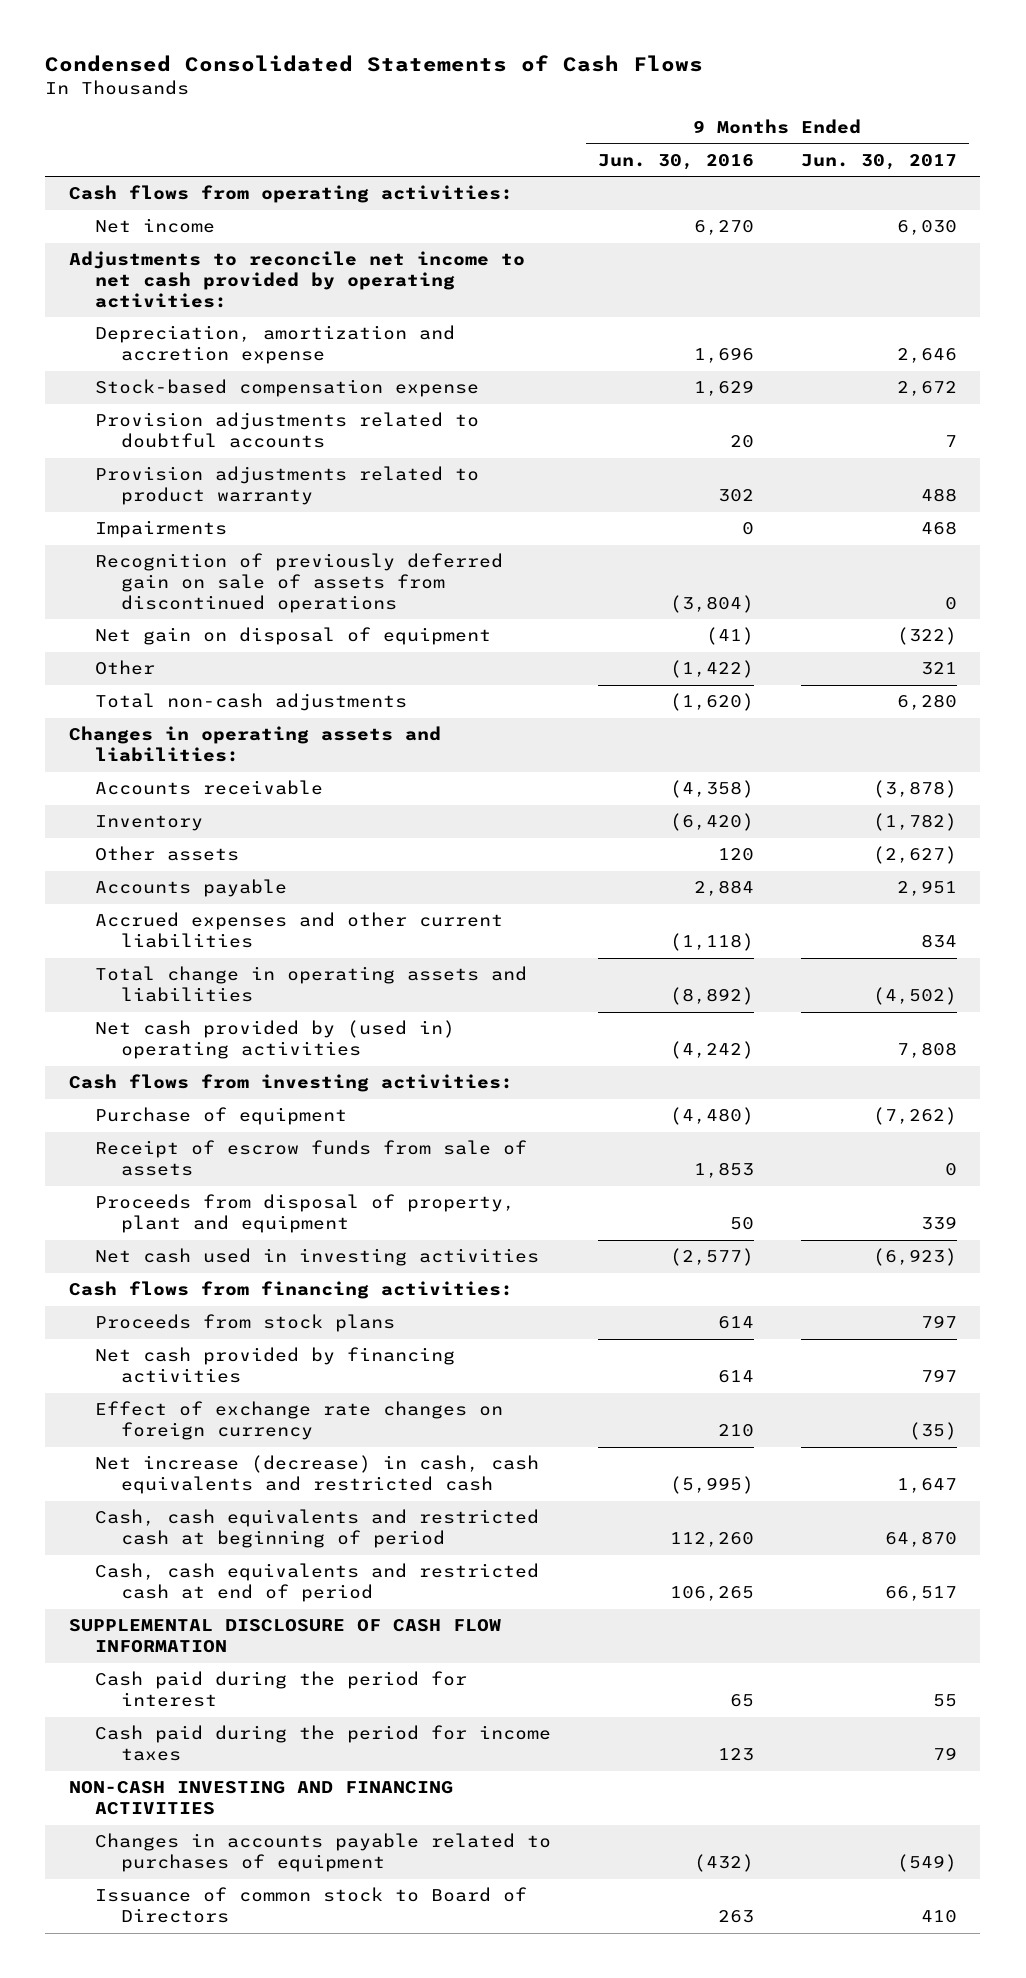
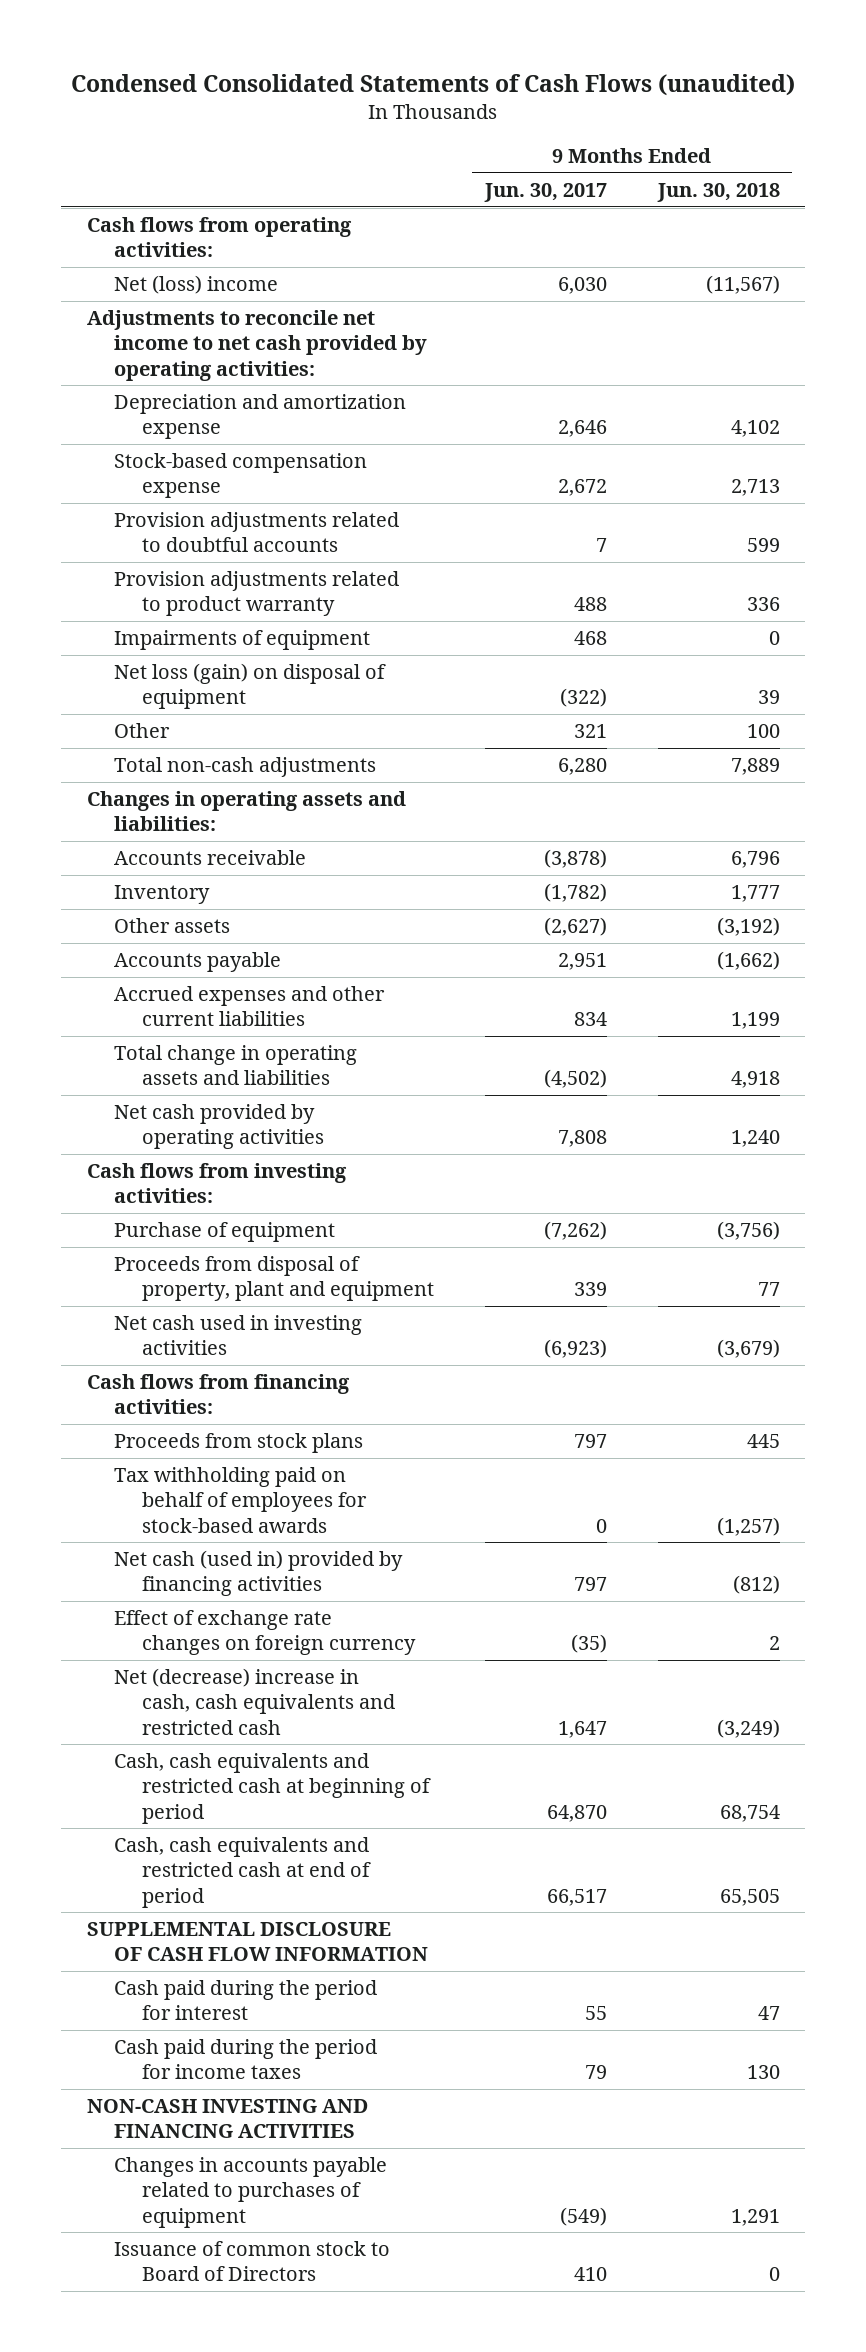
[45,55,704,73] Condensed Consolidated Statements of Cash Flows -> [71,74,796,97] Condensed Consolidated Statements of Cash Flows (unaudited)
[597,153,754,170] Jun. 30, 2016 -> none
none -> [656,182,780,202] Jun. 30, 2018
[95,218,216,234] Net income -> [114,275,279,295] Net (loss) income
[95,325,456,365] Depreciation, amortization and accretion expense -> [114,394,407,440] Depreciation and amortization expense
[95,553,504,613] Recognition of previously deferred gain on sale of assets from discontinued operations -> none
[95,520,228,539] Impairments -> [114,630,371,651] Impairments of equipment
[95,627,492,646] Net gain on disposal of equipment -> [114,663,387,710] Net loss (gain) on disposal of equipment
[95,1020,456,1060] Net cash provided by (used in) operating activities -> [114,1104,324,1150] Net cash provided by operating activities
[95,1140,528,1177] Receipt of escrow funds from sale of assets -> none
none -> [114,1467,367,1533] Tax withholding paid on behalf of employees for stock-based awards
[95,1347,456,1384] Net cash provided by financing activities -> [114,1550,404,1597] Net cash (used in) provided by financing activities
[95,1455,540,1495] Net increase (decrease) in cash, cash equivalents and restricted cash -> [114,1668,395,1735] Net (decrease) increase in cash, cash equivalents and restricted cash

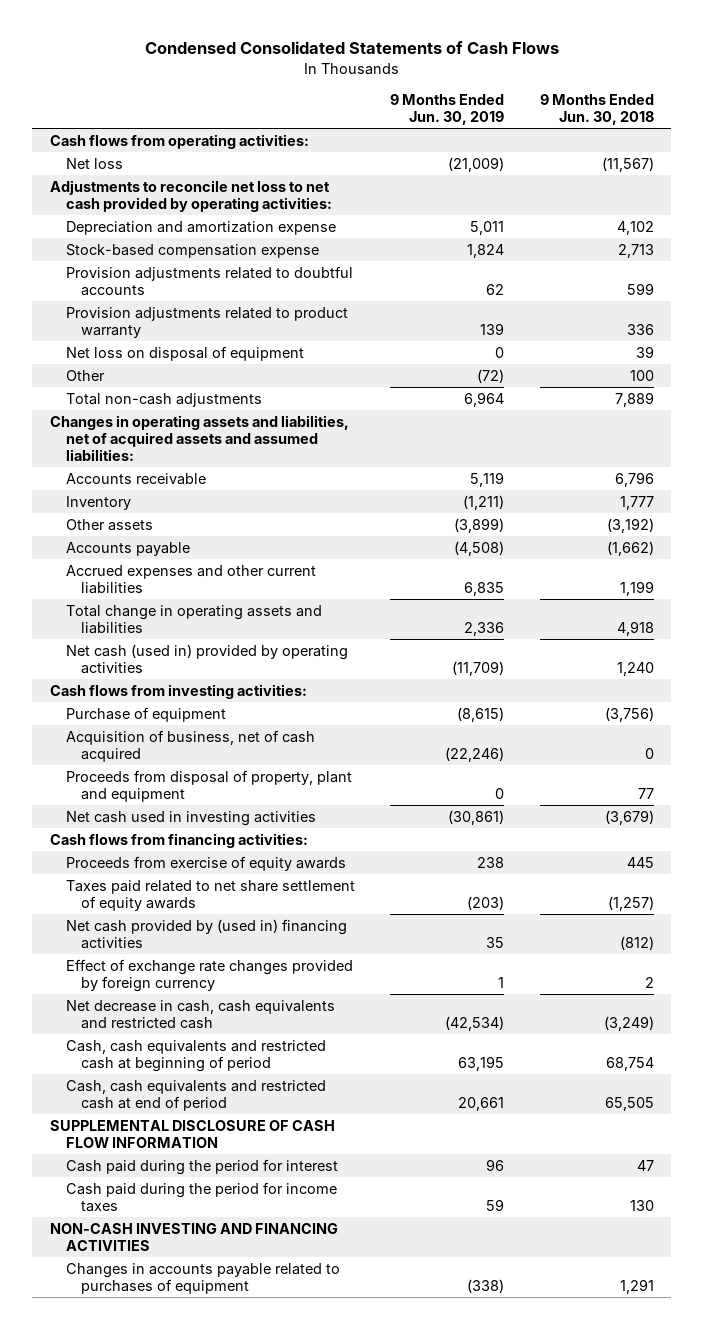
[71,74,796,97] Condensed Consolidated Statements of Cash Flows (unaudited) -> [144,41,559,55] Condensed Consolidated Statements of Cash Flows
[483,182,607,202] Jun. 30, 2017 -> none
none -> [390,93,505,126] 9 Months Ended Jun. 30, 2019
[114,275,279,295] Net (loss) income -> [65,157,123,169] Net loss
[86,310,428,381] Adjustments to reconcile net income to net cash provided by operating activities: -> [49,179,332,212] Adjustments to reconcile net loss to net cash provided by operating activities:
[114,630,371,651] Impairments of equipment -> none
[114,663,387,710] Net loss (gain) on disposal of equipment -> [65,345,304,361] Net loss on disposal of equipment
[86,791,406,832] Changes in operating assets and liabilities: -> [49,414,349,462] Changes in operating assets and liabilities, net of acquired assets and assumed liabilities:
[114,1104,324,1150] Net cash provided by operating activities -> [65,643,348,674] Net cash (used in) provided by operating activities
none -> [65,729,315,762] Acquisition of business, net of cash acquired
[114,1433,364,1454] Proceeds from stock plans -> [65,855,346,871] Proceeds from exercise of equity awards
[114,1467,367,1533] Tax withholding paid on behalf of employees for stock-based awards -> [65,879,355,911] Taxes paid related to net share settlement of equity awards
[114,1550,404,1597] Net cash (used in) provided by financing activities -> [65,918,347,949] Net cash provided by (used in) financing activities
[114,1610,416,1656] Effect of exchange rate changes on foreign currency -> [65,958,353,992] Effect of exchange rate changes provided by foreign currency
[114,1668,395,1735] Net (decrease) increase in cash, cash equivalents and restricted cash -> [65,999,335,1029] Net decrease in cash, cash equivalents and restricted cash
[114,2241,391,2282] Issuance of common stock to Board of Directors -> none

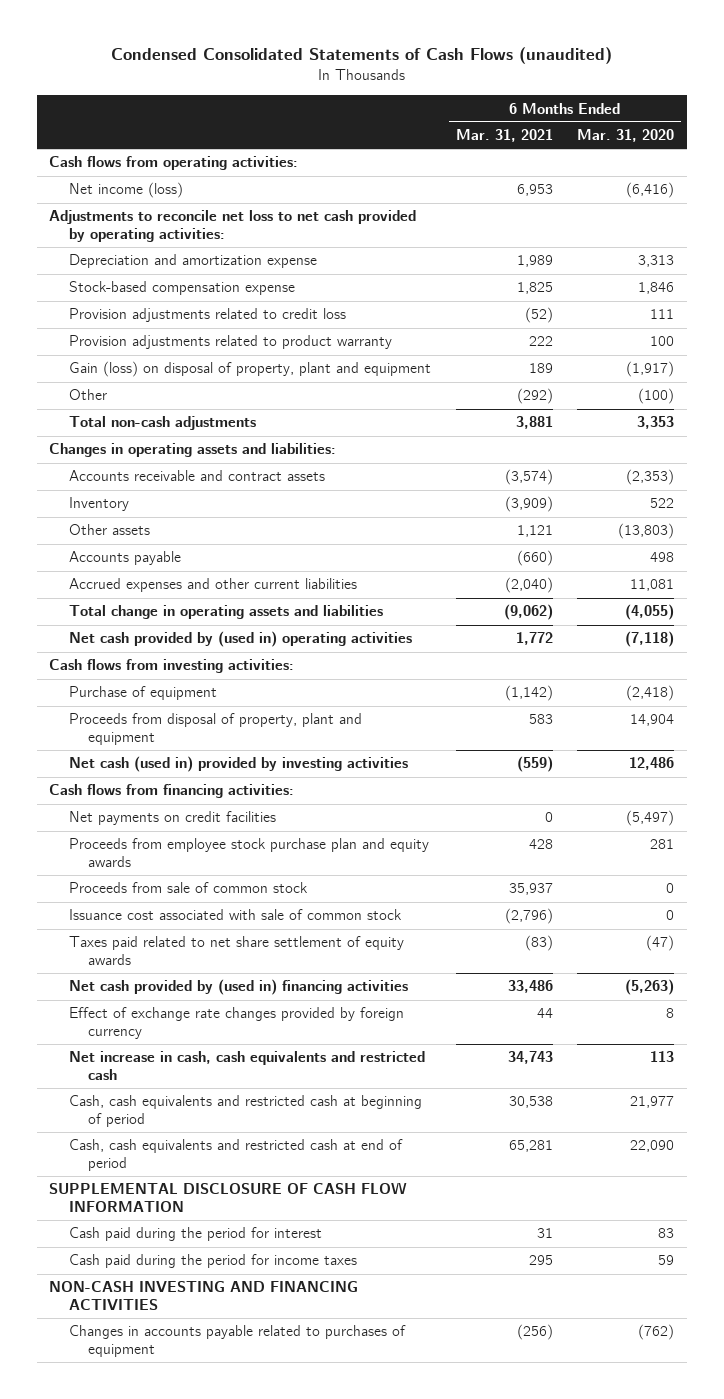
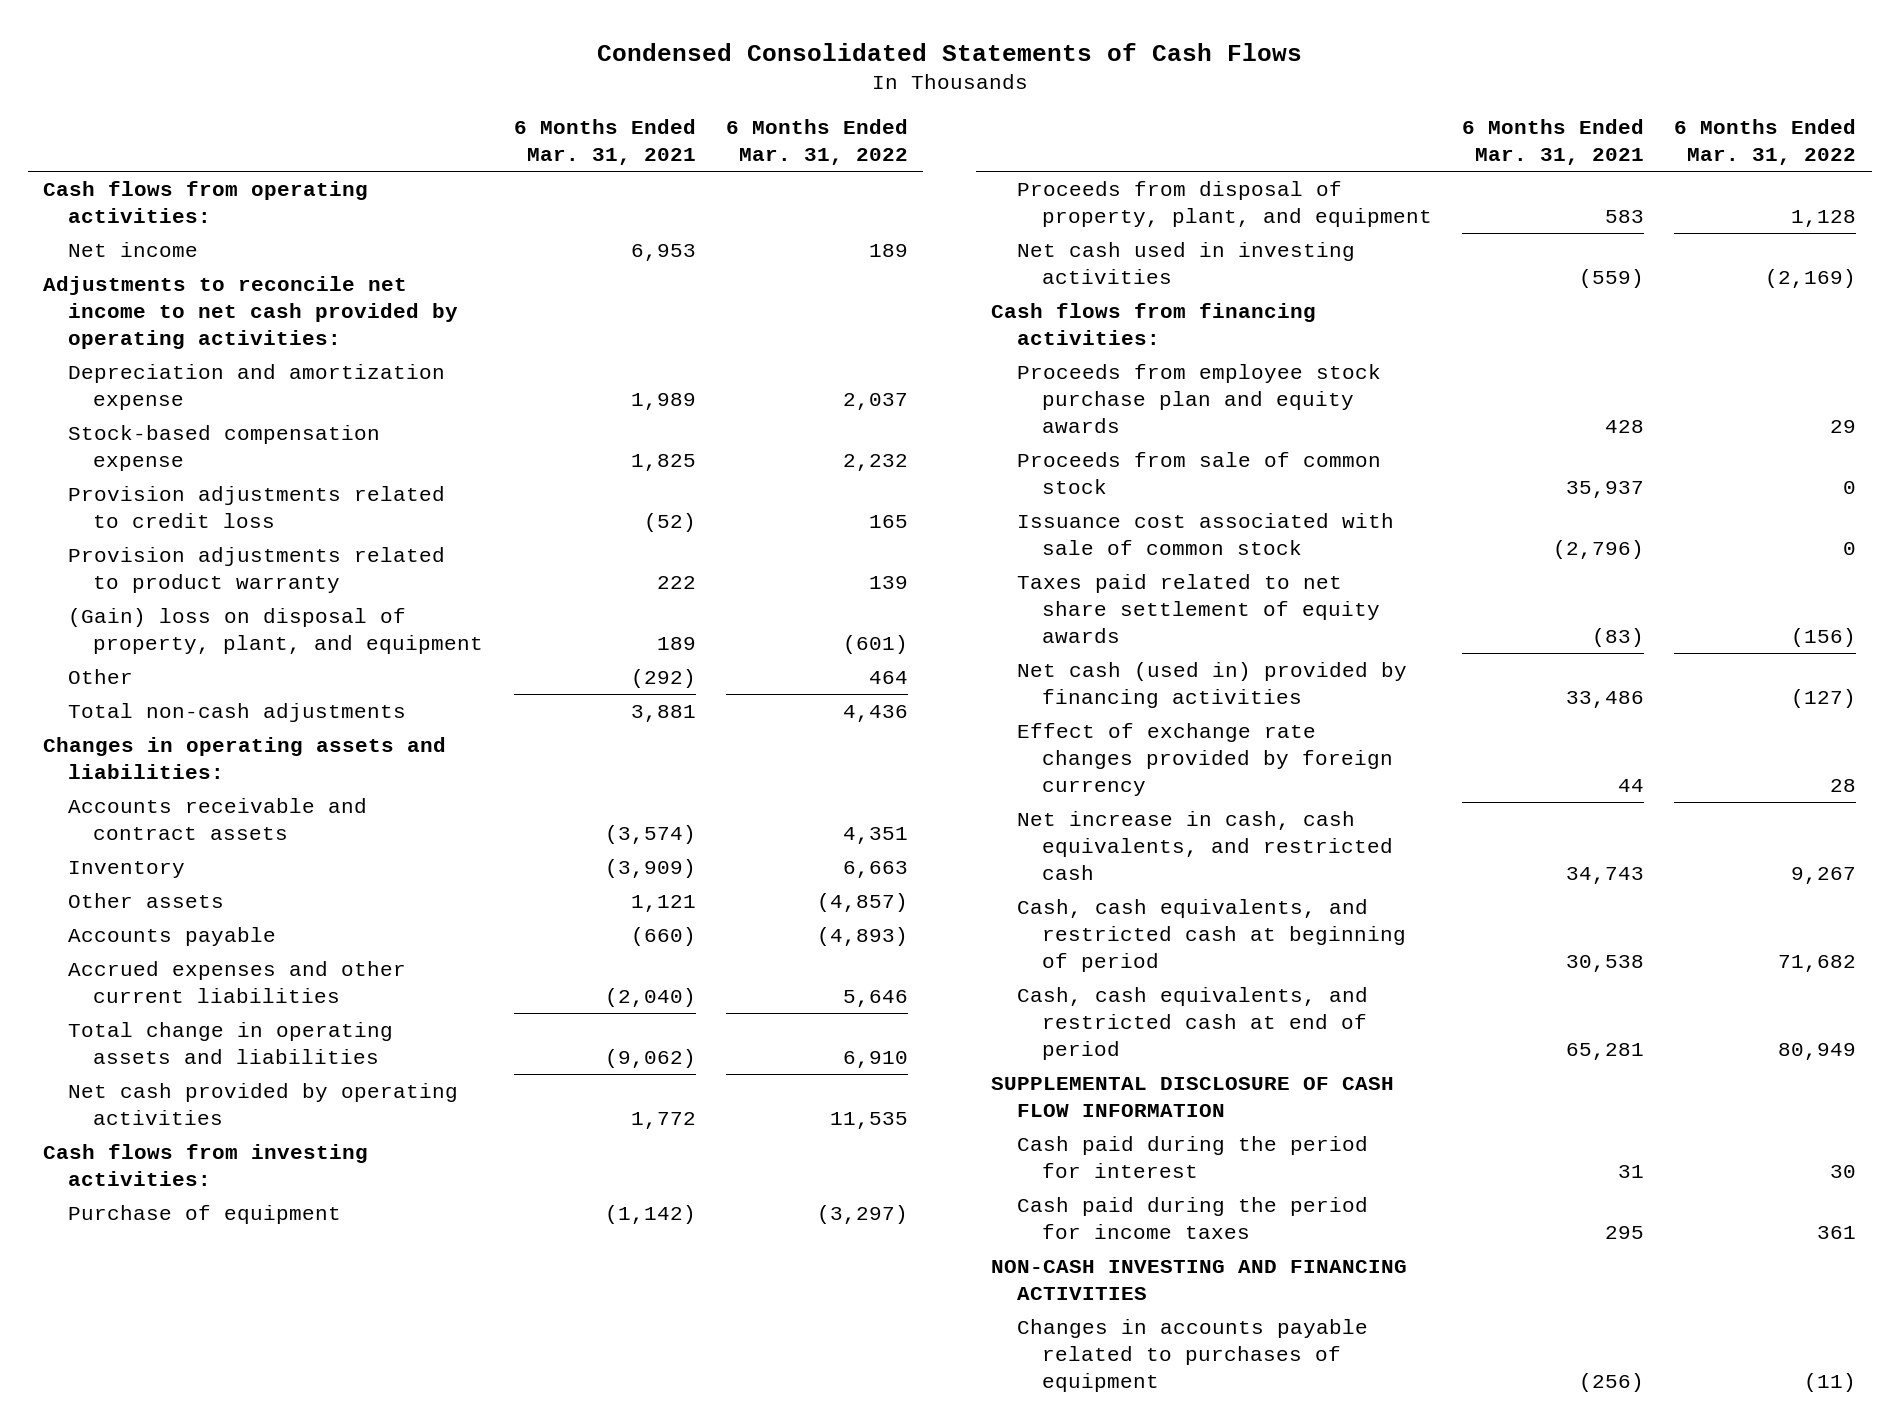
[110,47,612,65] Condensed Consolidated Statements of Cash Flows (unaudited) -> [596,42,1302,61] Condensed Consolidated Statements of Cash Flows
[577,129,675,143] Mar. 31, 2020 -> none
none -> [725,119,908,166] 6 Months Ended Mar. 31, 2022
[68,182,183,199] Net income (loss) -> [67,241,198,257] Net income
[49,210,417,243] Adjustments to reconcile net loss to net cash provided by operating activities: -> [42,275,458,349] Adjustments to reconcile net income to net cash provided by operating activities:
[68,361,431,378] Gain (loss) on disposal of property, plant and equipment -> [67,607,484,654] (Gain) loss on disposal of property, plant, and equipment
[68,631,412,648] Net cash provided by (used in) operating activities -> [67,1082,458,1125] Net cash provided by operating activities
[68,713,362,746] Proceeds from disposal of property, plant and equipment -> [1016,180,1432,227] Proceeds from disposal of property, plant, and equipment
[68,756,408,773] Net cash (used in) provided by investing activities -> [1016,241,1355,284] Net cash used in investing activities
[68,811,276,826] Net payments on credit facilities -> none
[68,979,408,996] Net cash provided by (used in) financing activities -> [1016,661,1407,708] Net cash (used in) provided by financing activities
[68,1051,425,1081] Net increase in cash, cash equivalents and restricted cash -> [1016,810,1393,880] Net increase in cash, cash equivalents, and restricted cash
[68,1095,422,1128] Cash, cash equivalents and restricted cash at beginning of period -> [1016,898,1406,972] Cash, cash equivalents, and restricted cash at beginning of period
[68,1139,403,1172] Cash, cash equivalents and restricted cash at end of period -> [1016,986,1368,1060] Cash, cash equivalents, and restricted cash at end of period

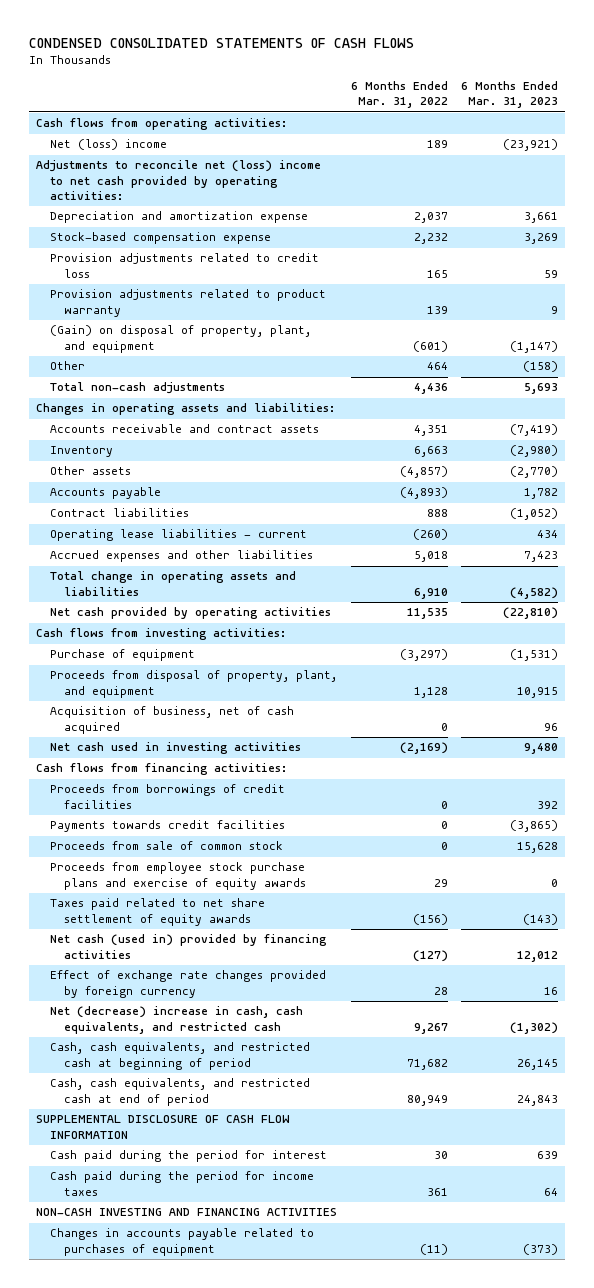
[596,42,1302,61] Condensed Consolidated Statements of Cash Flows -> [28,37,414,48] CONDENSED CONSOLIDATED STATEMENTS OF CASH FLOWS
[513,119,696,166] 6 Months Ended Mar. 31, 2021 -> none
none -> [461,81,559,109] 6 Months Ended Mar. 31, 2023
[67,241,198,257] Net income -> [49,139,167,151] Net (loss) income
[42,275,458,349] Adjustments to reconcile net income to net cash provided by operating activities: -> [35,160,321,200] Adjustments to reconcile net (loss) income to net cash provided by operating activities:
[67,607,484,654] (Gain) loss on disposal of property, plant, and equipment -> [49,325,311,353] (Gain) on disposal of property, plant, and equipment
none -> [49,508,189,518] Contract liabilities
none -> [49,529,307,542] Operating lease liabilities - current
[67,960,406,1003] Accrued expenses and other current liabilities -> [49,550,313,563] Accrued expenses and other liabilities
[842,989,908,1007] 5,646 -> [413,551,448,563] 5,018
none -> [49,706,294,734] Acquisition of business, net of cash acquired
[1016,363,1381,433] Proceeds from employee stock purchase plan and equity awards -> none
none -> [49,784,285,809] Proceeds from borrowings of credit facilities
none -> [49,820,285,833] Payments towards credit facilities
[1016,512,1394,555] Issuance cost associated with sale of common stock -> none
none -> [49,862,306,890] Proceeds from employee stock purchase plans and exercise of equity awards
[1016,810,1393,880] Net increase in cash, cash equivalents, and restricted cash -> [49,1006,303,1034] Net (decrease) increase in cash, cash equivalents, and restricted cash

